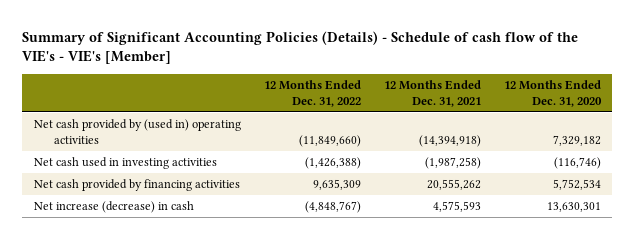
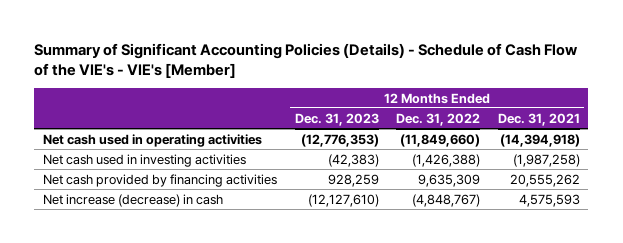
[22,30,579,65] Summary of Significant Accounting Policies (Details) - Schedule of cash flow of the VIE's - VIE's [Member] -> [34,42,579,78] Summary of Significant Accounting Policies (Details) - Schedule of Cash Flow of the VIE's - VIE's [Member]
[503,80,602,107] 12 Months Ended Dec. 31, 2020 -> none
none -> [294,112,379,126] Dec. 31, 2023
[33,119,241,144] Net cash provided by (used in) operating activities -> [43,133,263,147] Net cash used in operating activities

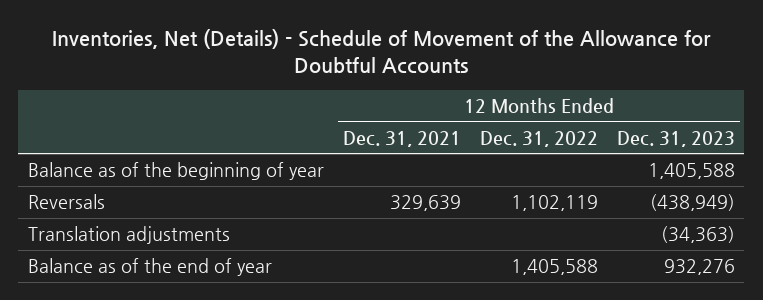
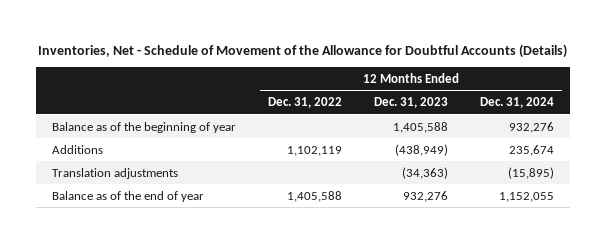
[52,29,712,75] Inventories, Net (Details) - Schedule of Movement of the Allowance for Doubtful Accounts -> [37,43,567,58] Inventories, Net - Schedule of Movement of the Allowance for Doubtful Accounts (Details)
[342,130,461,147] Dec. 31, 2021 -> none
none -> [479,96,554,108] Dec. 31, 2024
[27,193,105,209] Reversals -> [51,144,103,154] Additions

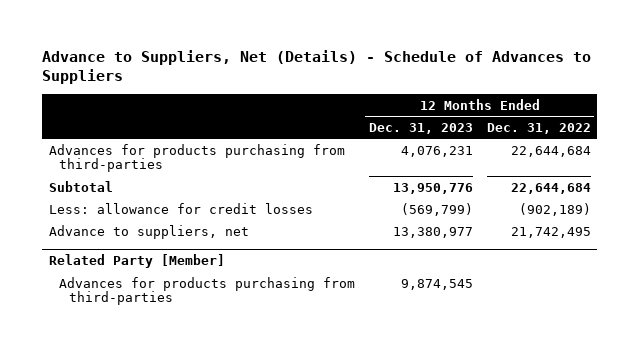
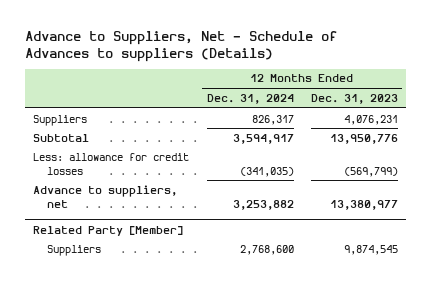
[42,49,592,85] Advance to Suppliers, Net (Details) - Schedule of Advances to Suppliers -> [24,31,337,62] Advance to Suppliers, Net - Schedule of Advances to suppliers (Details)
[486,122,591,134] Dec. 31, 2022 -> none
none -> [206,93,294,104] Dec. 31, 2024
[48,143,345,173] Advances for products purchasing from third-parties -> [33,114,88,126] Suppliers
[59,276,356,306] Advances for products purchasing from third-parties -> [46,244,101,256] Suppliers

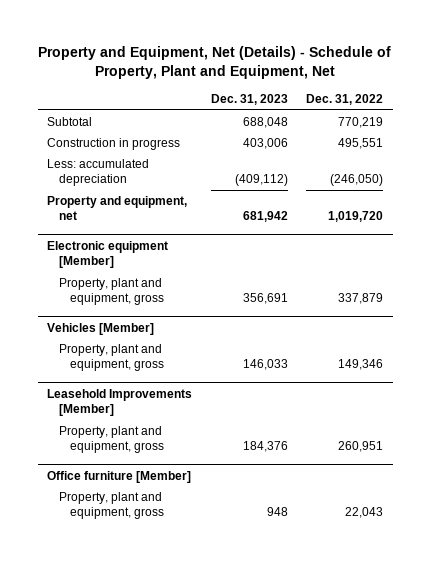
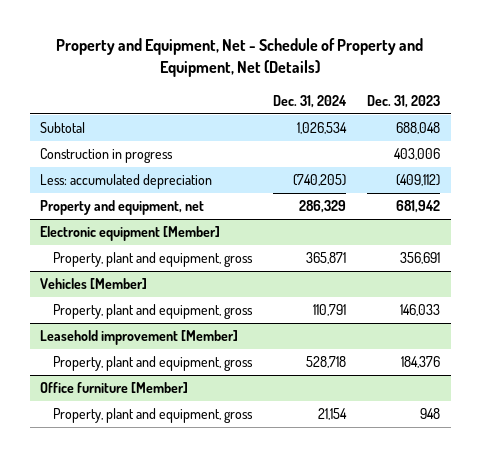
[38,46,392,80] Property and Equipment, Net (Details) - Schedule of Property, Plant and Equipment, Net -> [56,38,424,78] Property and Equipment, Net - Schedule of Property and Equipment, Net (Details)
[306,94,384,106] Dec. 31, 2022 -> none
none -> [273,94,348,108] Dec. 31, 2024
[47,388,193,417] Leasehold Improvements [Member] -> [40,330,239,346] Leasehold improvement [Member]

